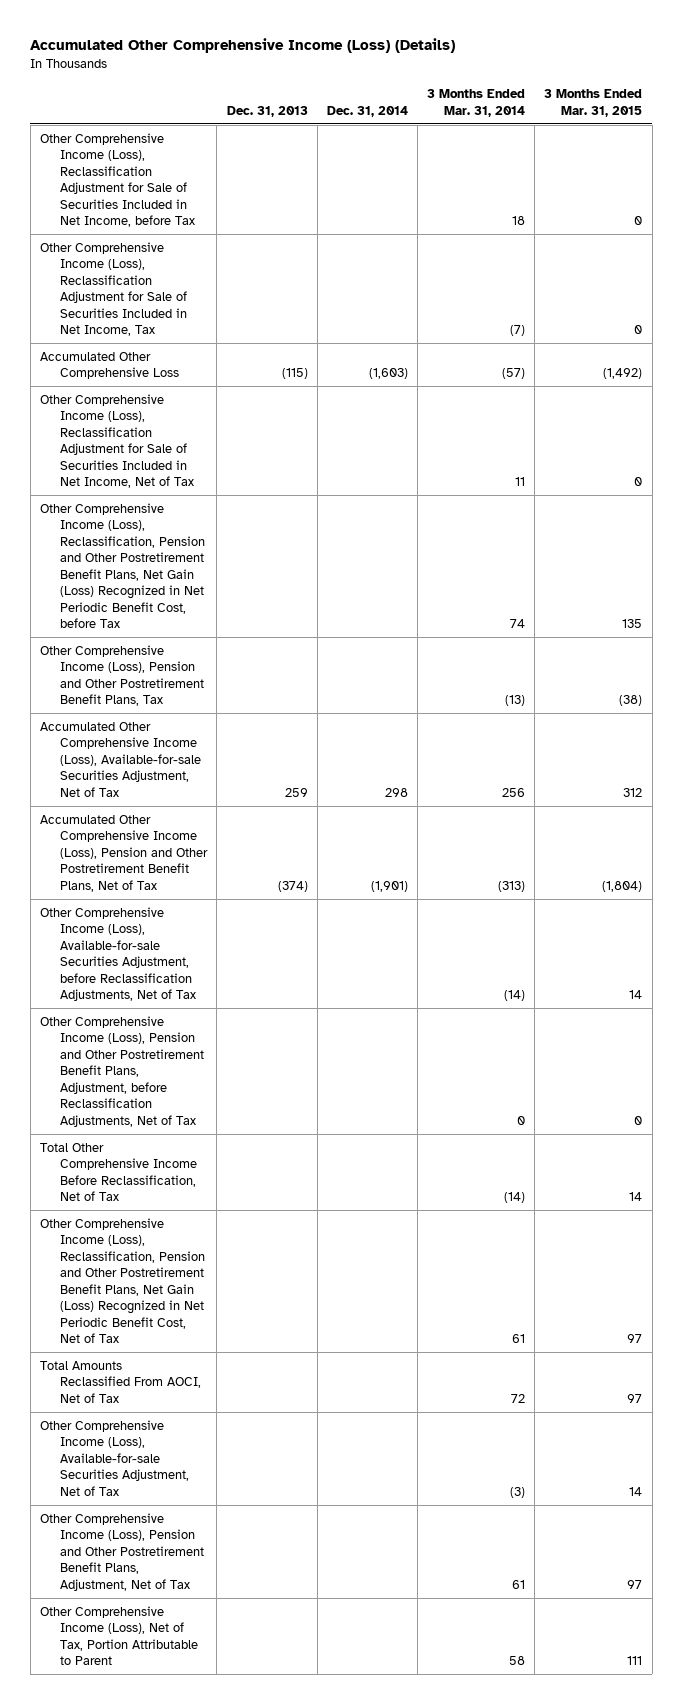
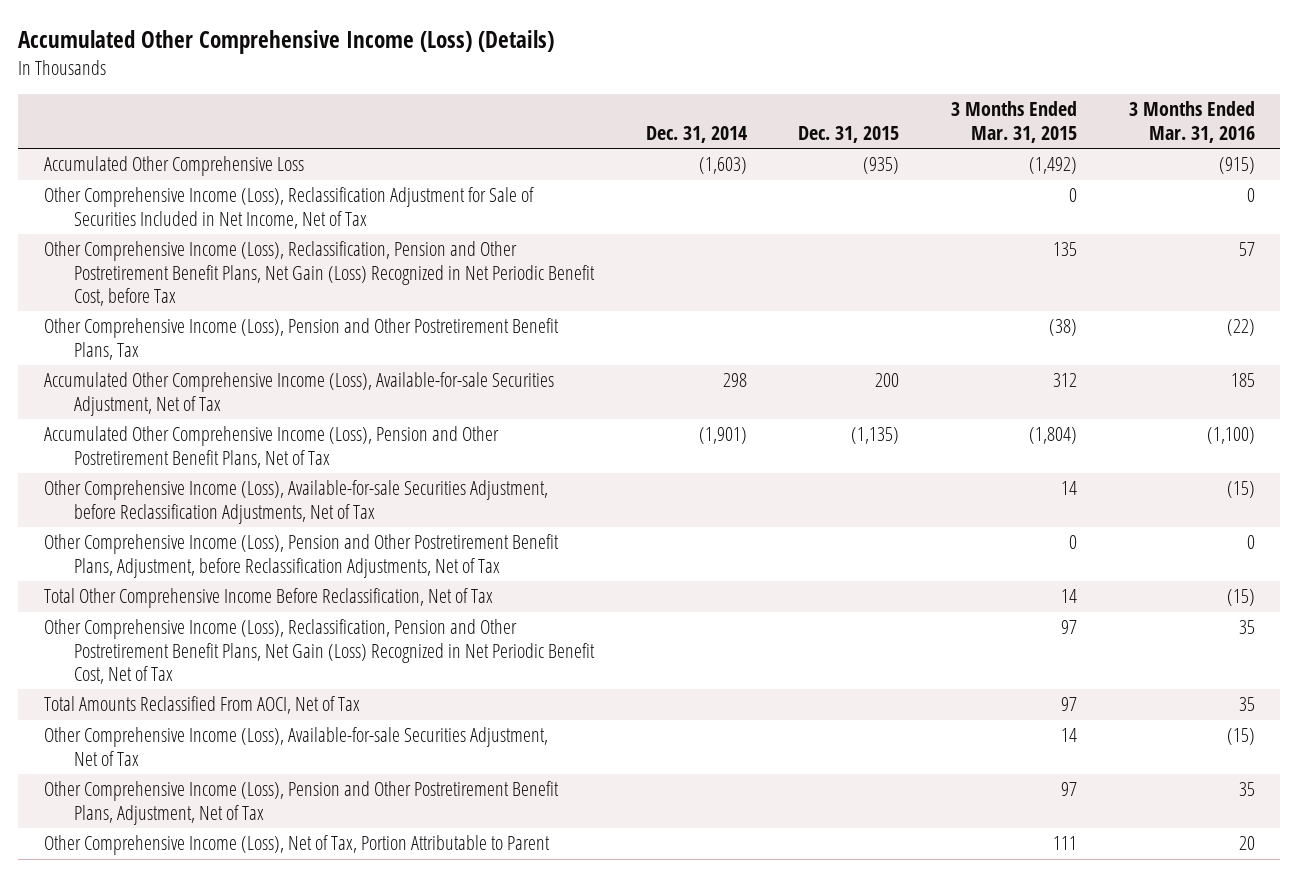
[226,105,308,117] Dec. 31, 2013 -> none
[427,89,526,117] 3 Months Ended Mar. 31, 2014 -> none
none -> [798,125,900,143] Dec. 31, 2015
none -> [1128,101,1255,143] 3 Months Ended Mar. 31, 2016
[39,132,196,228] Other Comprehensive Income (Loss), Reclassification Adjustment for Sale of Securities Included in Net Income, before Tax -> none
[39,241,188,337] Other Comprehensive Income (Loss), Reclassification Adjustment for Sale of Securities Included in Net Income, Tax -> none

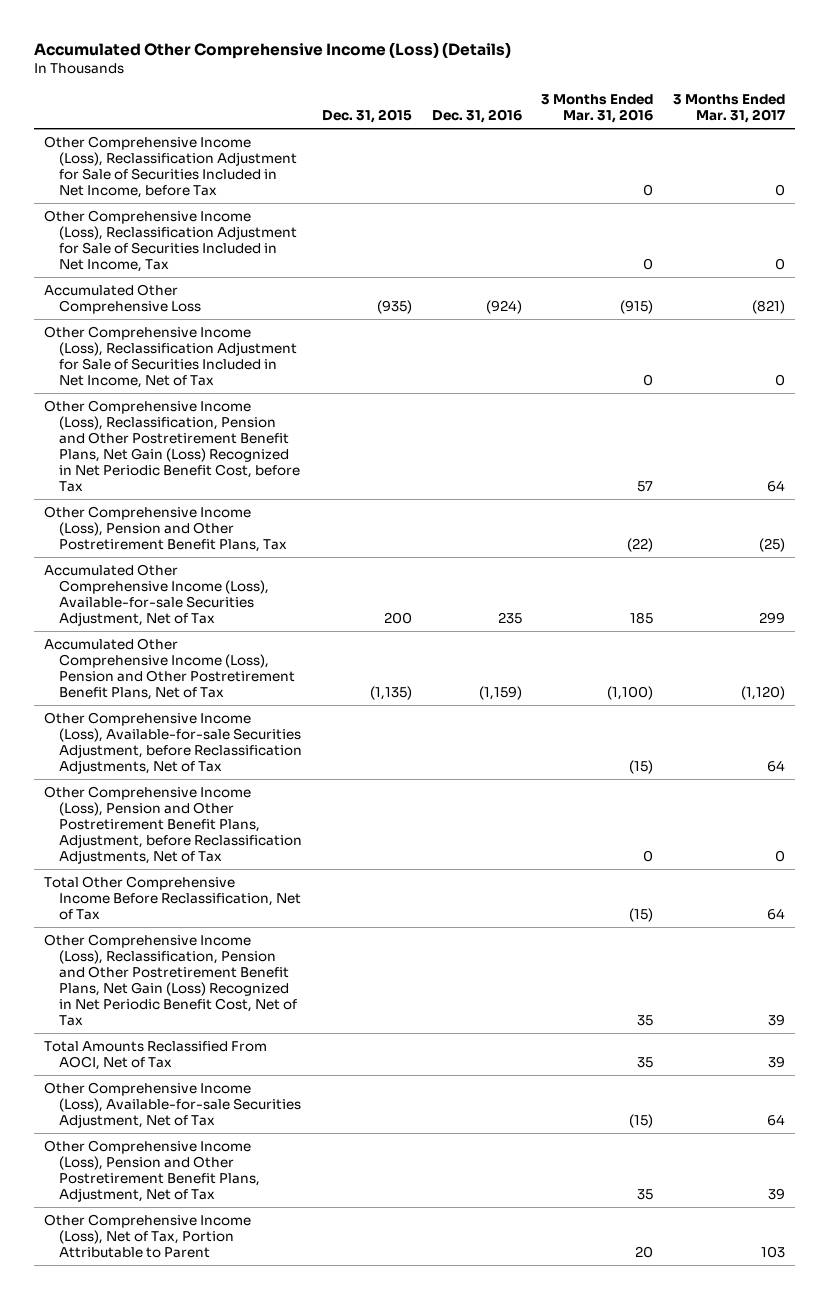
[645,125,747,143] Dec. 31, 2014 -> none
[950,101,1077,143] 3 Months Ended Mar. 31, 2015 -> none
none -> [431,109,522,124] Dec. 31, 2016
none -> [673,94,786,124] 3 Months Ended Mar. 31, 2017
none -> [44,135,298,198] Other Comprehensive Income (Loss), Reclassification Adjustment for Sale of Securities Included in Net Income, before Tax
none -> [44,209,298,272] Other Comprehensive Income (Loss), Reclassification Adjustment for Sale of Securities Included in Net Income, Tax

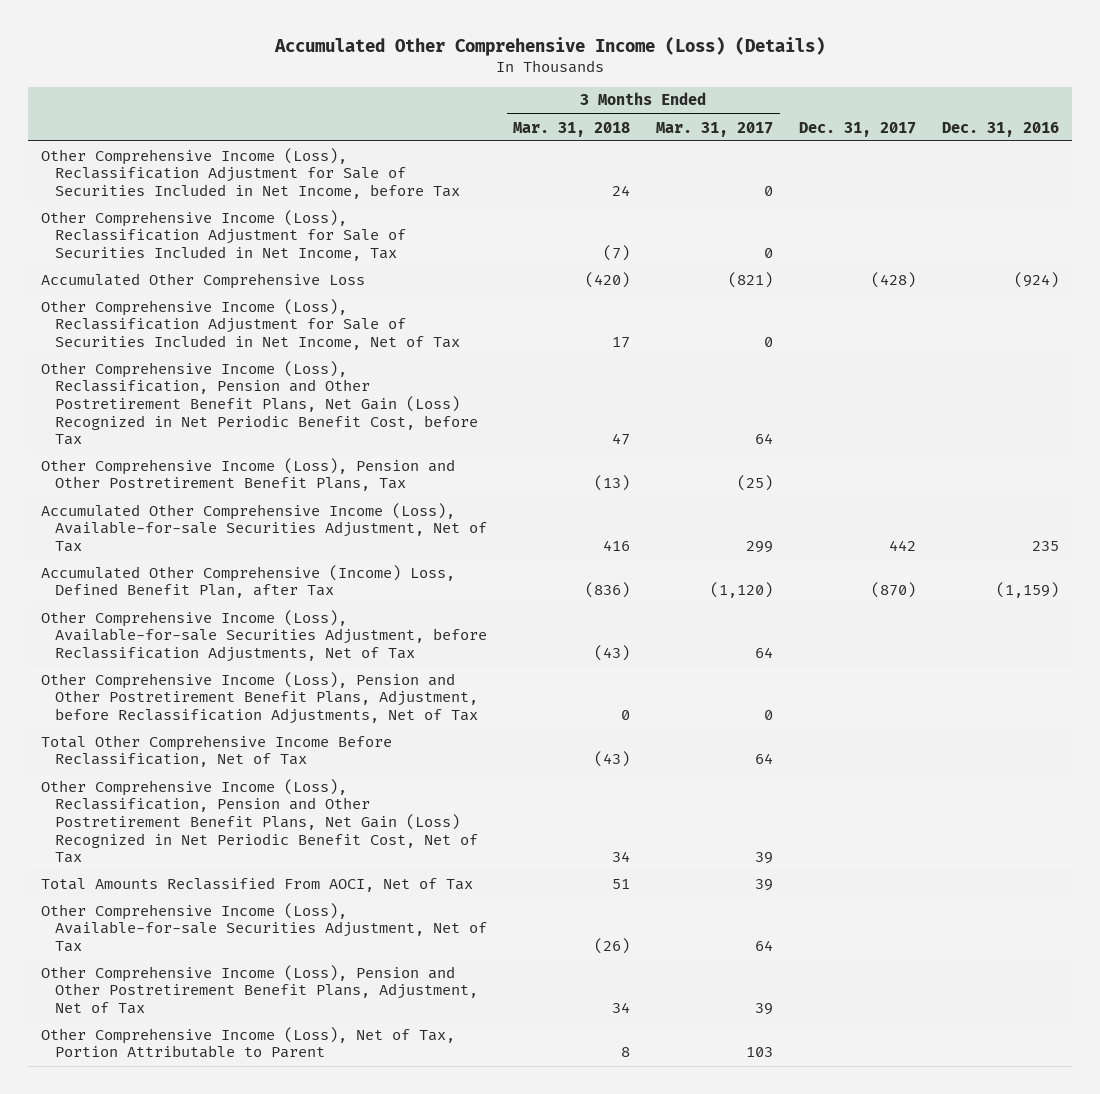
[321,109,412,124] Dec. 31, 2015 -> none
[541,94,654,124] 3 Months Ended Mar. 31, 2016 -> none
none -> [513,121,631,137] Mar. 31, 2018
none -> [798,121,916,137] Dec. 31, 2017
[44,637,296,700] Accumulated Other Comprehensive Income (Loss), Pension and Other Postretirement Benefit Plans, Net of Tax -> [41,564,456,599] Accumulated Other Comprehensive (Income) Loss, Defined Benefit Plan, after Tax

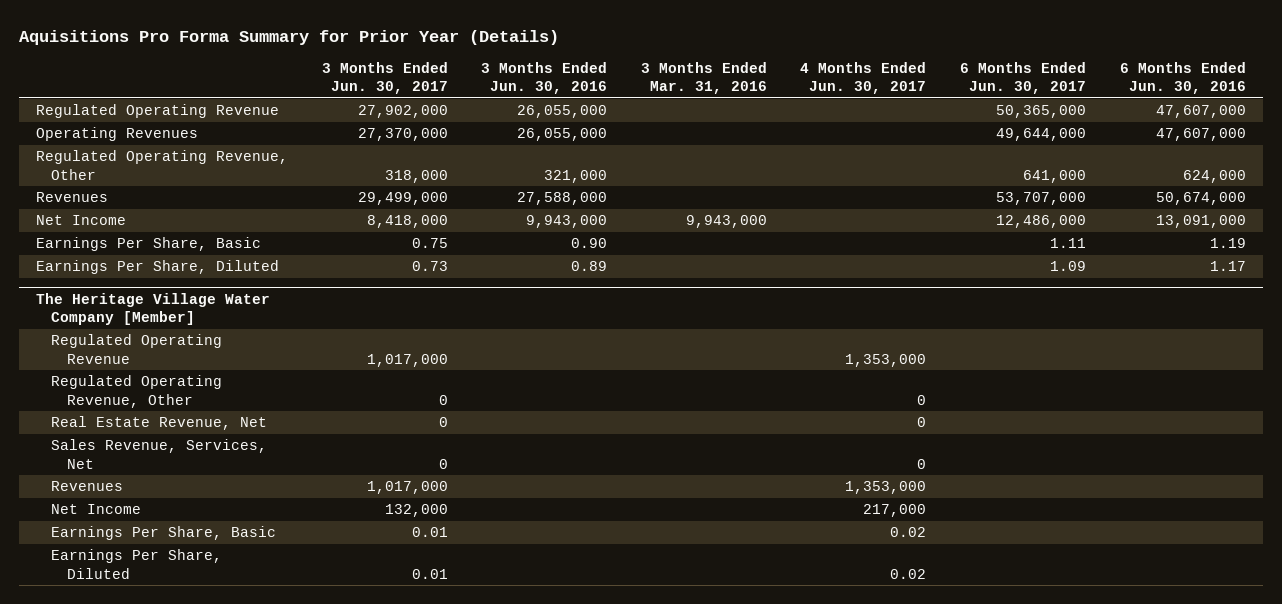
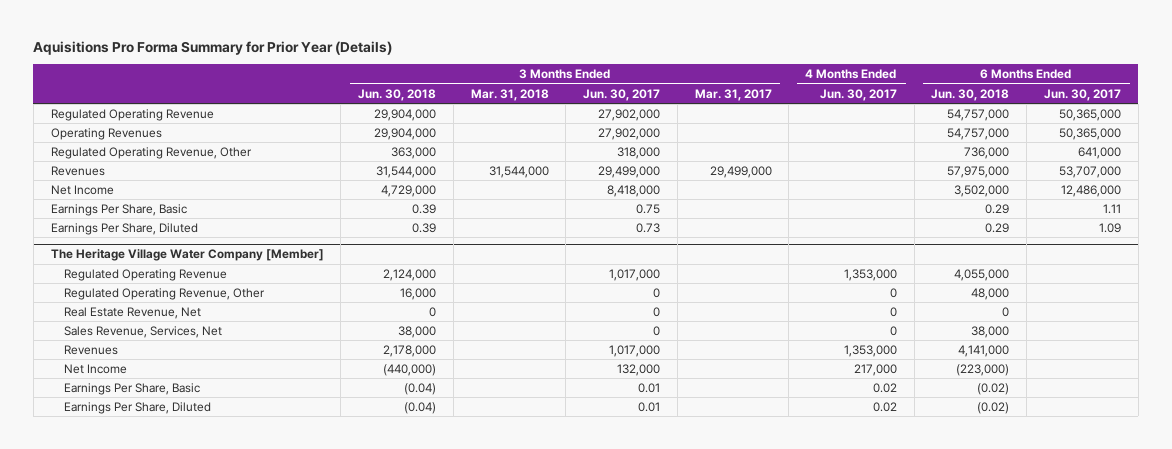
[481,61,608,94] 3 Months Ended Jun. 30, 2016 -> none
[640,61,767,94] 3 Months Ended Mar. 31, 2016 -> none
[1119,61,1246,94] 6 Months Ended Jun. 30, 2016 -> none
none -> [358,88,437,101] Jun. 30, 2018
none -> [470,88,549,101] Mar. 31, 2018
none -> [694,88,772,101] Mar. 31, 2017
none -> [931,88,1010,101] Jun. 30, 2018
[357,128,448,142] 27,370,000 -> [598,127,661,140] 27,902,000
[996,128,1087,142] 49,644,000 -> [1058,127,1121,140] 50,365,000

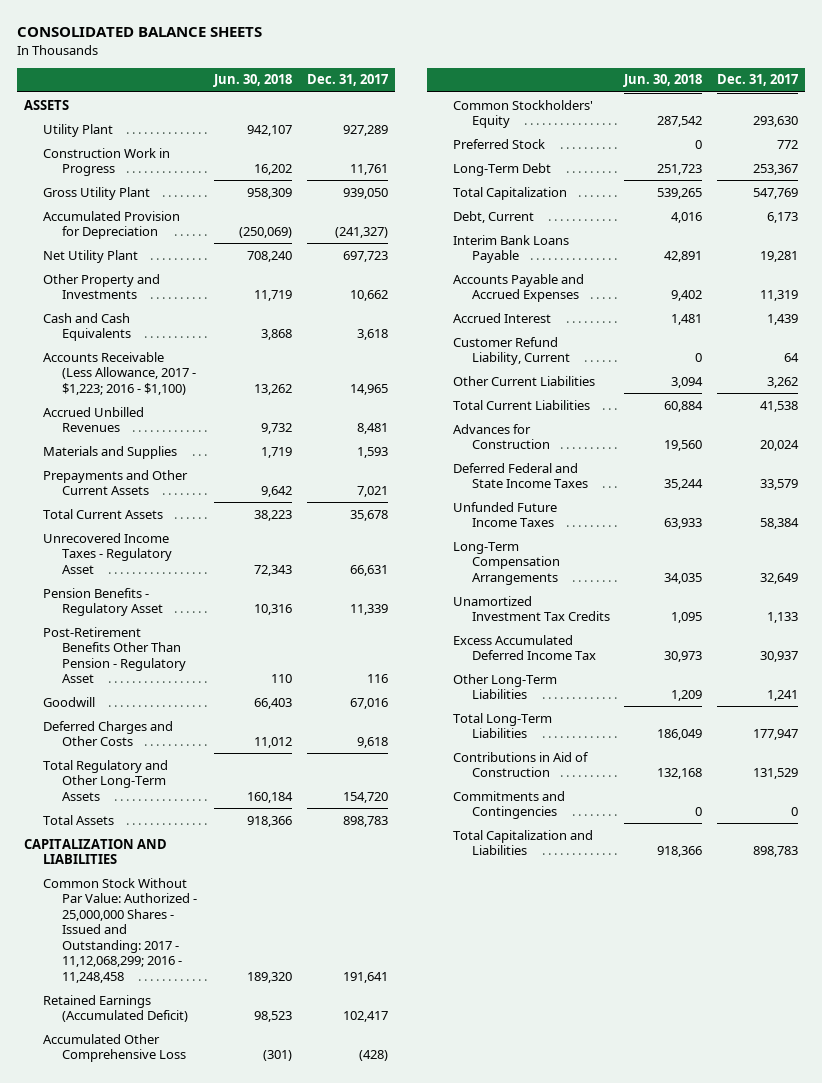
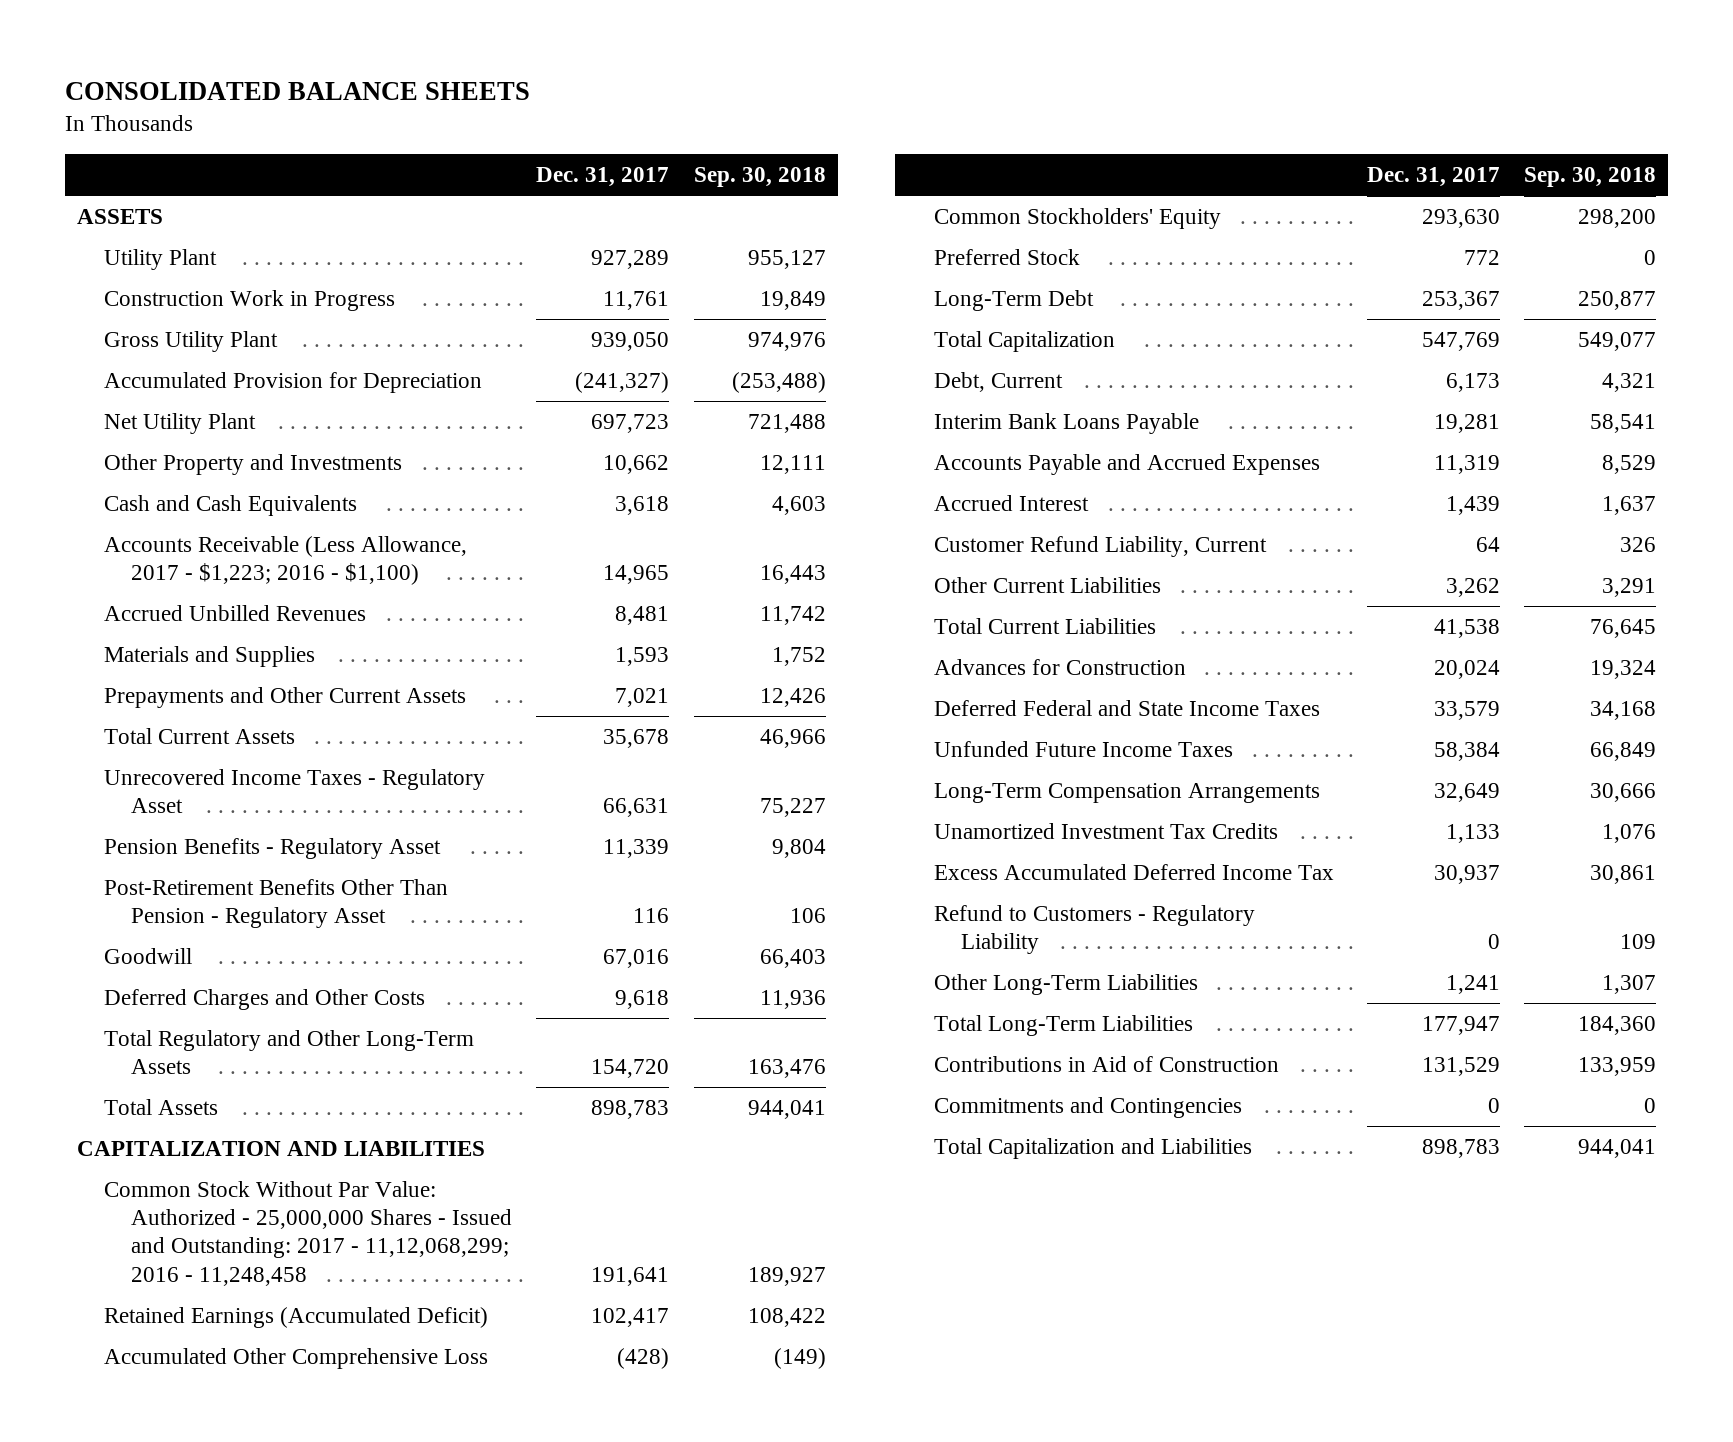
[213,74,293,88] Jun. 30, 2018 -> none
none -> [693,167,826,188] Sep. 30, 2018
none -> [934,904,1256,955] Refund to Customers - Regulatory Liability

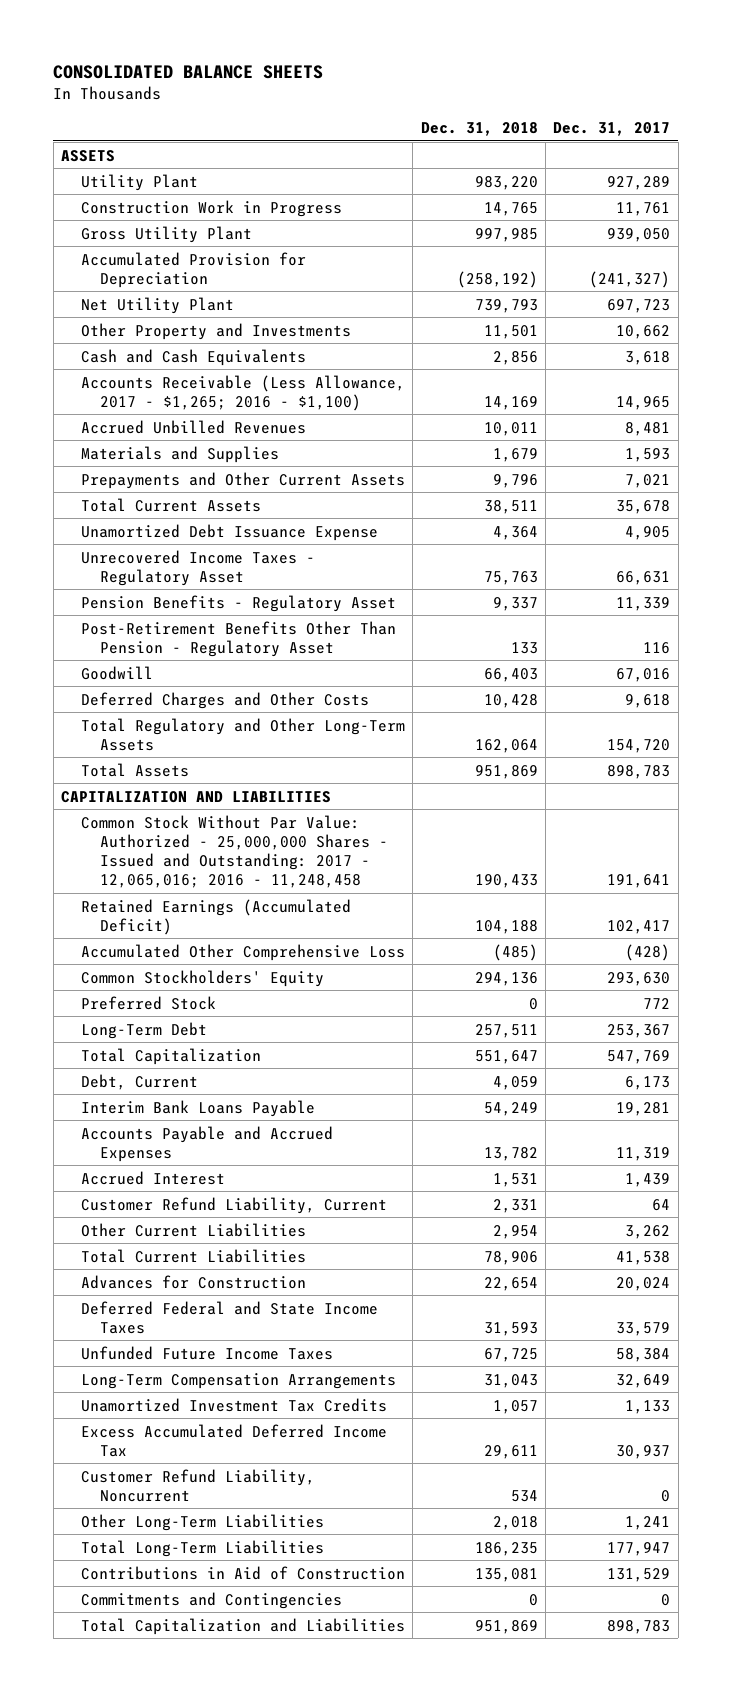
[693,167,826,188] Sep. 30, 2018 -> none
none -> [420,122,538,137] Dec. 31, 2018
[103,535,467,586] Accounts Receivable (Less Allowance, 2017 - $1,223; 2016 - $1,100) -> [80,374,405,411] Accounts Receivable (Less Allowance, 2017 - $1,265; 2016 - $1,100)
none -> [80,523,378,541] Unamortized Debt Issuance Expense
[103,1180,513,1286] Common Stock Without Par Value: Authorized - 25,000,000 Shares - Issued and Outstanding: 2017 - 11,12,068,299; 2016 - 11,248,458 -> [80,814,389,889] Common Stock Without Par Value: Authorized - 25,000,000 Shares - Issued and Outstanding: 2017 - 12,065,016; 2016 - 11,248,458
[934,904,1256,955] Refund to Customers - Regulatory Liability -> [80,1468,315,1502] Customer Refund Liability, Noncurrent

